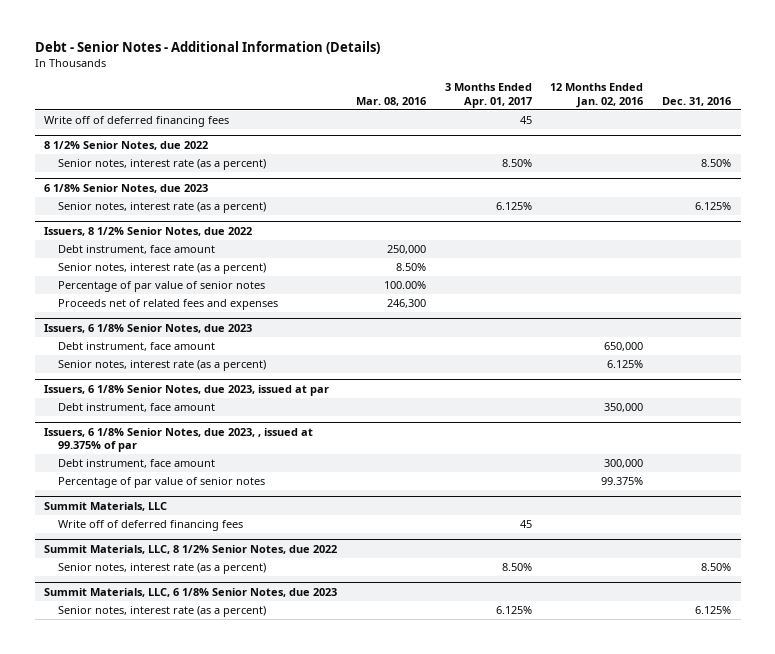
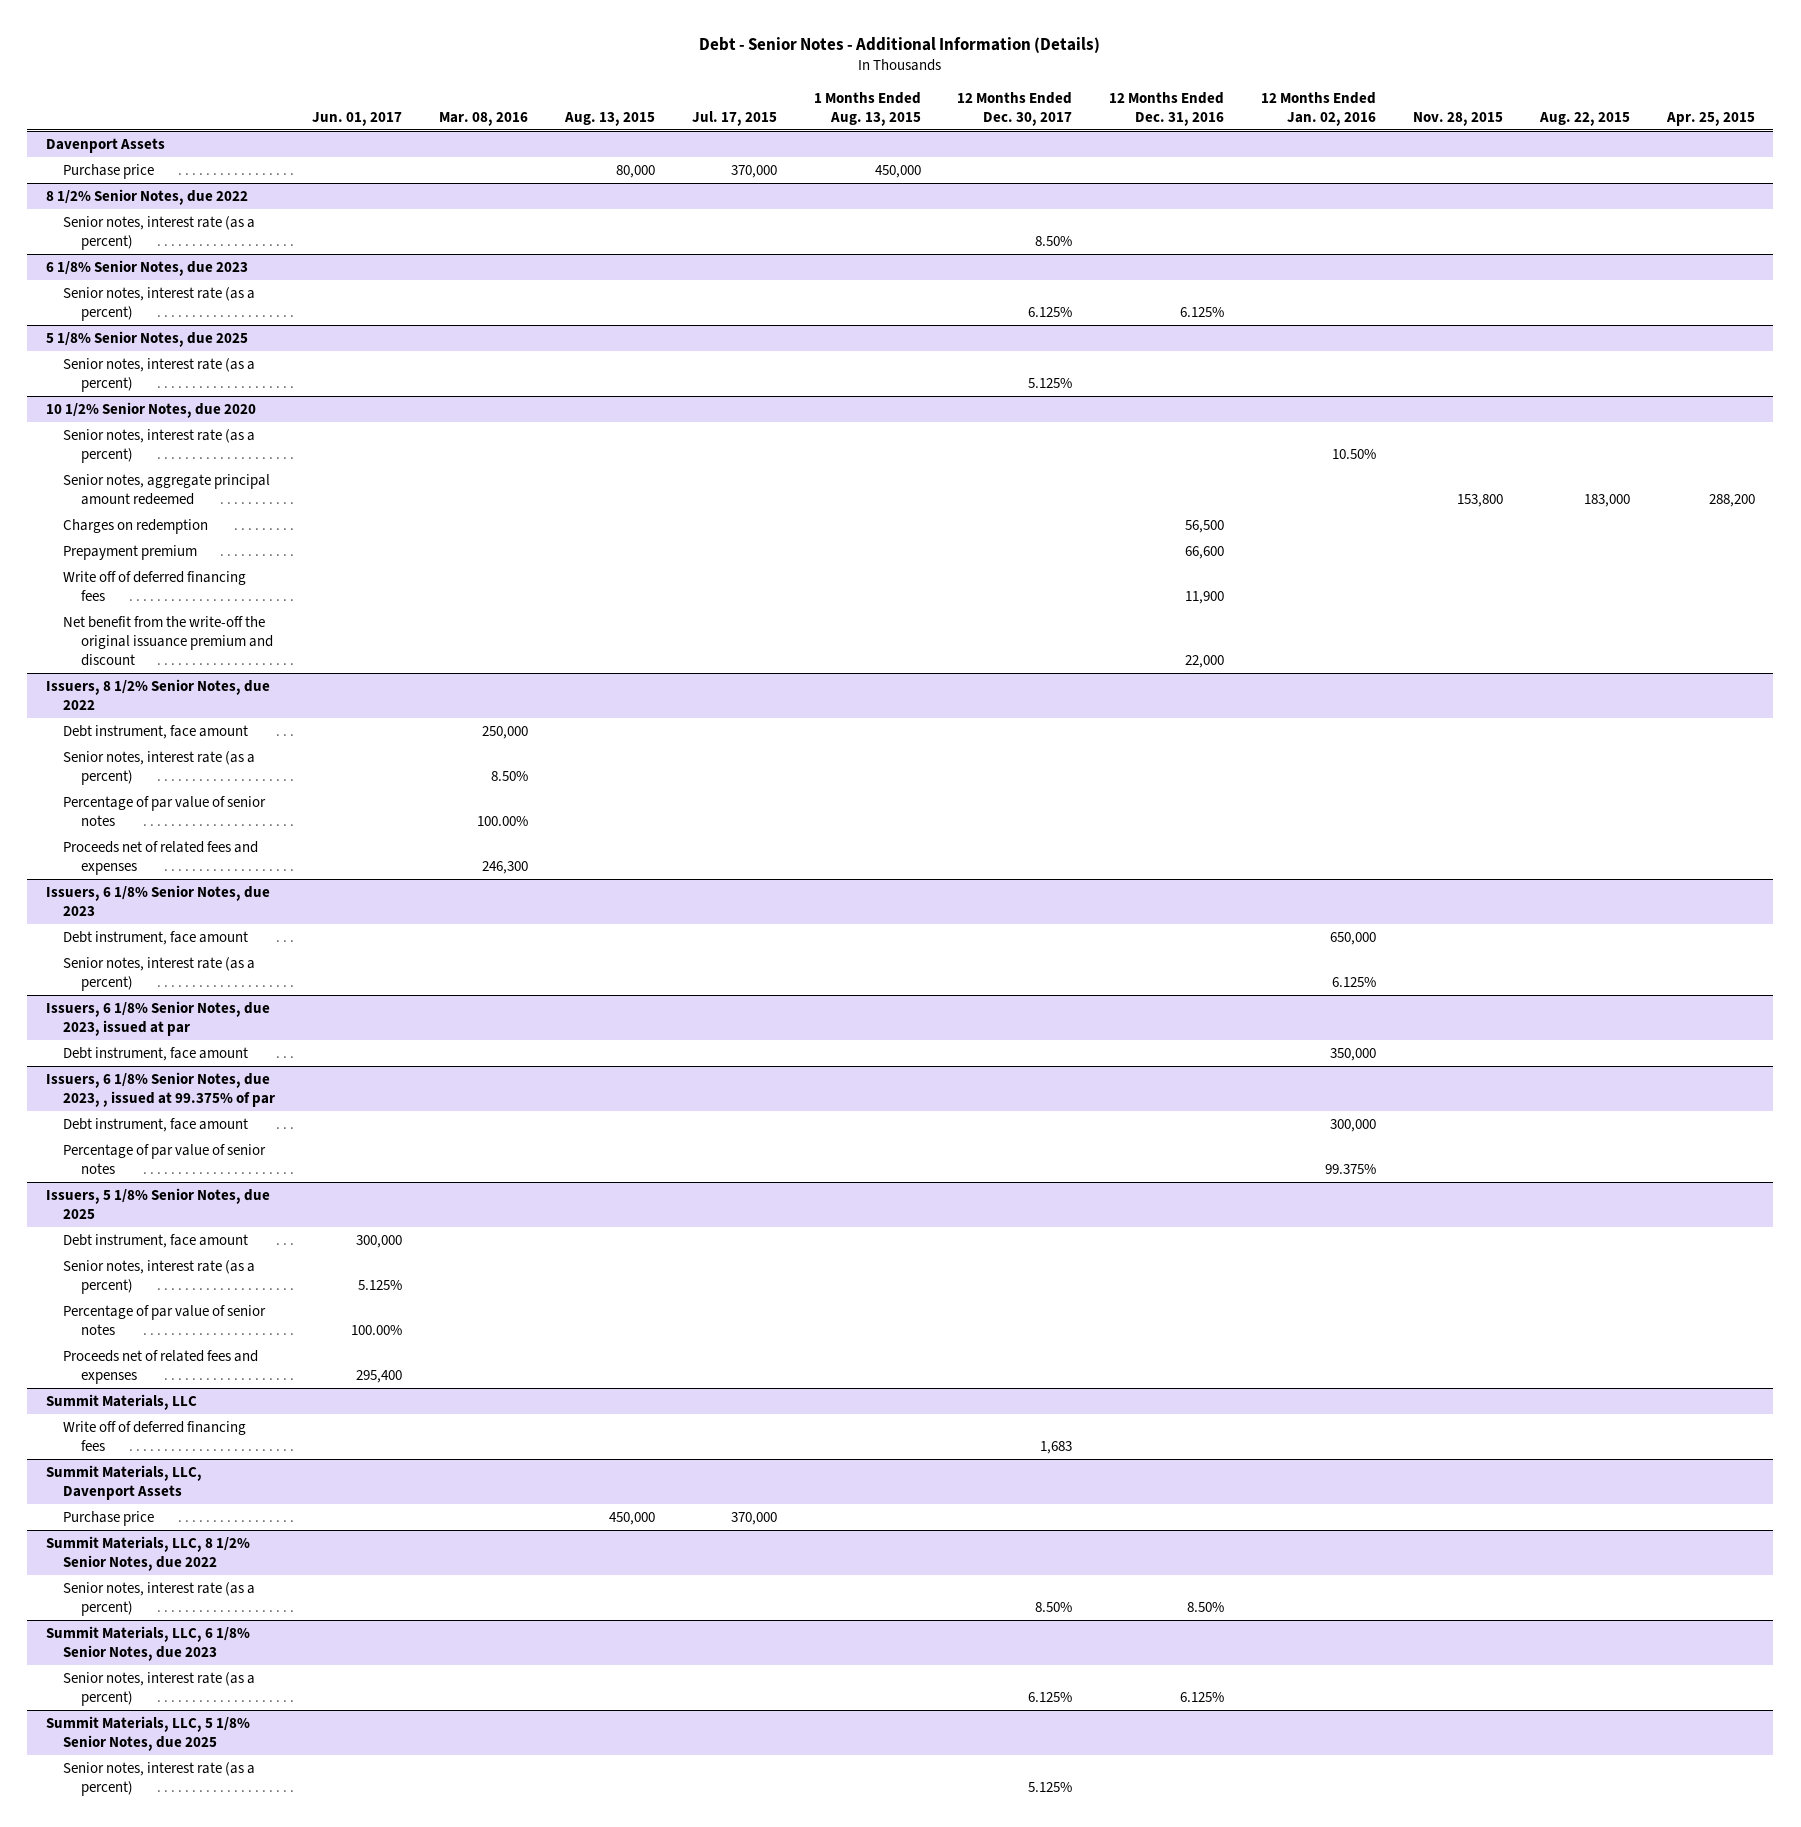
[444,83,532,108] 3 Months Ended Apr. 01, 2017 -> none
[662,96,732,106] Dec. 31, 2016 -> none
none -> [312,112,403,127] Jun. 01, 2017
none -> [563,112,655,127] Aug. 13, 2015
none -> [691,111,777,127] Jul. 17, 2015
none -> [813,91,921,127] 1 Months Ended Aug. 13, 2015
none -> [957,91,1073,127] 12 Months Ended Dec. 30, 2017
none -> [1109,91,1225,127] 12 Months Ended Dec. 31, 2016
none -> [1413,112,1504,127] Nov. 28, 2015
none -> [1538,112,1630,127] Aug. 22, 2015
none -> [1665,112,1755,127] Apr. 25, 2015
[43,115,229,127] Write off of deferred financing fees -> none
none -> [45,137,165,153] Davenport Assets
none -> [63,163,155,179] Purchase price
none -> [45,330,248,347] 5 1/8% Senior Notes, due 2025
none -> [63,357,256,392] Senior notes, interest rate (as a percent)
none -> [45,401,256,418] 10 1/2% Senior Notes, due 2020
none -> [63,428,256,463] Senior notes, interest rate (as a percent)
none -> [63,473,271,505] Senior notes, aggregate principal amount redeemed
none -> [63,518,209,534] Charges on redemption
none -> [63,544,198,560] Prepayment premium
none -> [63,570,247,601] Write off of deferred financing fees
none -> [63,615,273,667] Net benefit from the write-off the original issuance premium and discount
none -> [45,1187,270,1219] Issuers, 5 1/8% Senior Notes, due 2025
none -> [63,1233,249,1248] Debt instrument, face amount
none -> [63,1259,256,1294] Senior notes, interest rate (as a percent)
none -> [63,1304,267,1335] Percentage of par value of senior notes
none -> [63,1349,259,1384] Proceeds net of related fees and expenses
none -> [45,1464,202,1500] Summit Materials, LLC, Davenport Assets
none -> [63,1510,155,1526] Purchase price
none -> [45,1715,250,1751] Summit Materials, LLC, 5 1/8% Senior Notes, due 2025
none -> [63,1761,256,1796] Senior notes, interest rate (as a percent)

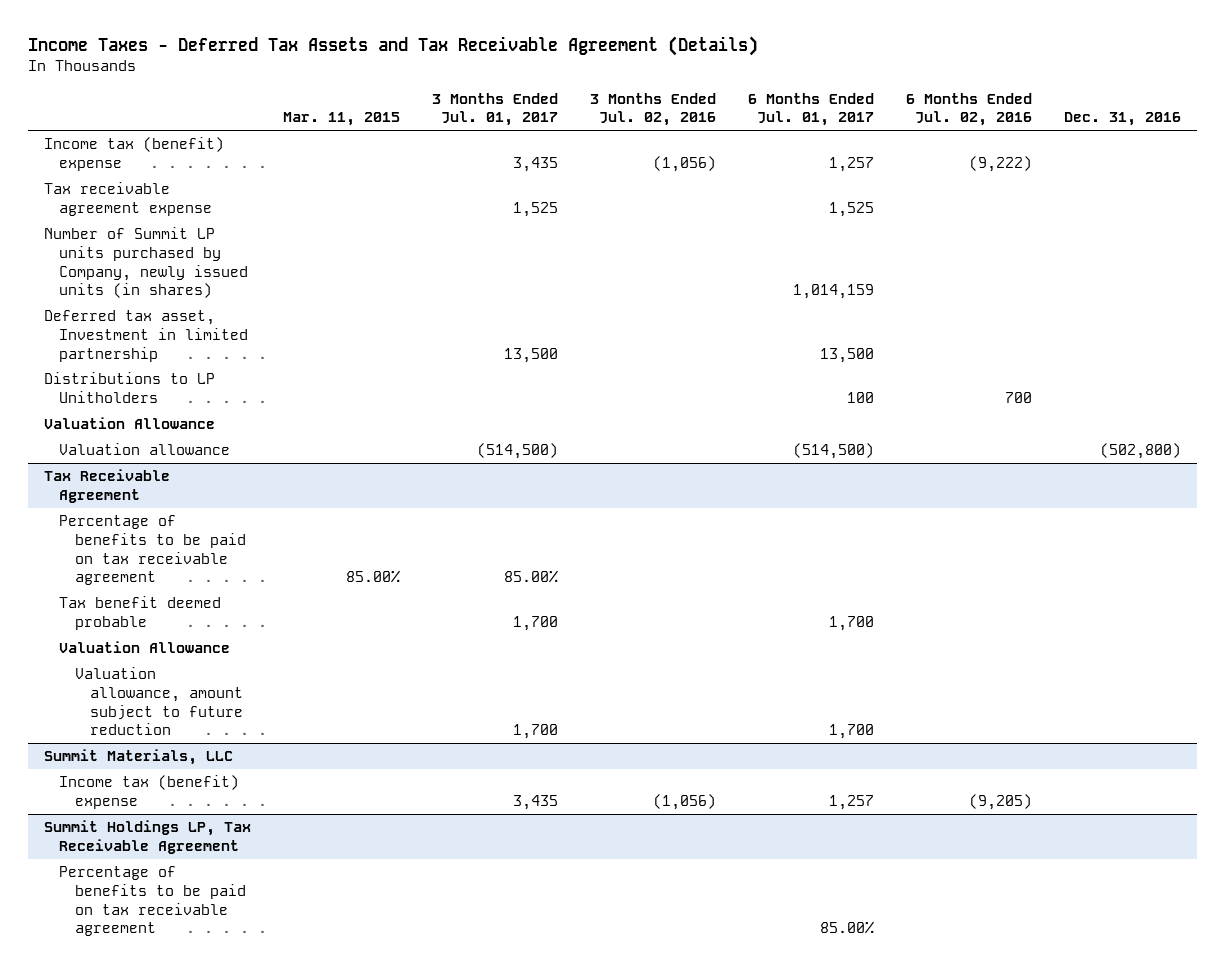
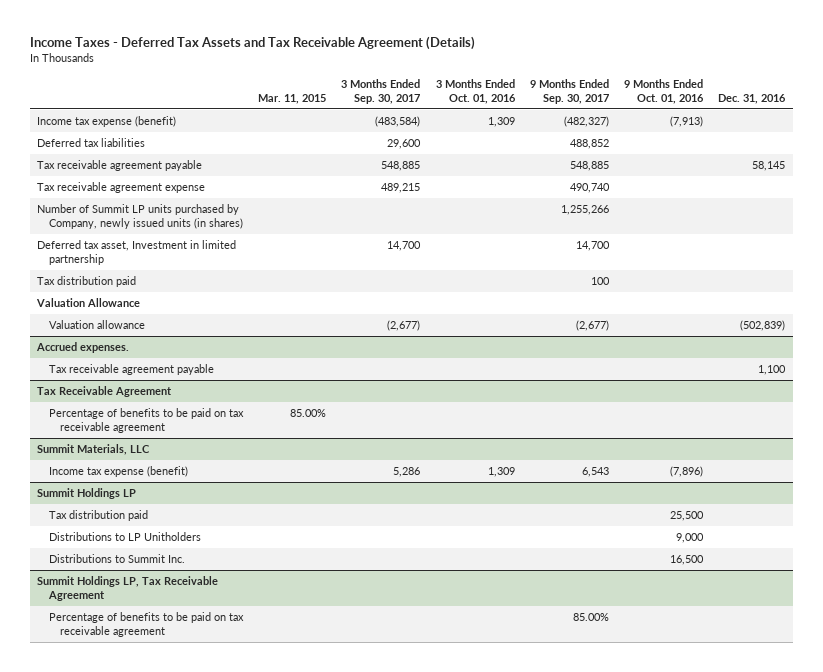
[431,92,558,127] 3 Months Ended Jul. 01, 2017 -> none
[589,92,716,127] 3 Months Ended Jul. 02, 2016 -> none
[747,92,874,127] 6 Months Ended Jul. 01, 2017 -> none
[905,92,1032,127] 6 Months Ended Jul. 02, 2016 -> none
none -> [341,78,421,104] 3 Months Ended Sep. 30, 2017
none -> [435,78,516,104] 3 Months Ended Oct. 01, 2016
none -> [529,78,609,104] 9 Months Ended Sep. 30, 2017
none -> [624,78,705,104] 9 Months Ended Oct. 01, 2016
[43,137,224,171] Income tax (benefit) expense -> [37,115,177,127] Income tax expense (benefit)
none -> [37,137,146,147] Deferred tax liabilities
none -> [37,159,203,171] Tax receivable agreement payable
[43,372,215,403] Distributions to LP Unitholders -> none
none -> [37,275,137,287] Tax distribution paid
[1099,443,1181,460] (502,800) -> [740,319,786,331] (502,839)
none -> [36,341,130,353] Accrued expenses.
none -> [48,363,214,375] Tax receivable agreement payable
[59,596,222,630] Tax benefit deemed probable -> none
[59,641,231,654] Valuation Allowance -> none
[74,667,244,736] Valuation allowance, amount subject to future reduction -> none
[59,775,240,809] Income tax (benefit) expense -> [48,465,188,477] Income tax expense (benefit)
none -> [37,487,137,499] Summit Holdings LP
none -> [48,509,148,521] Tax distribution paid
none -> [48,531,201,541] Distributions to LP Unitholders
none -> [48,553,185,563] Distributions to Summit Inc.

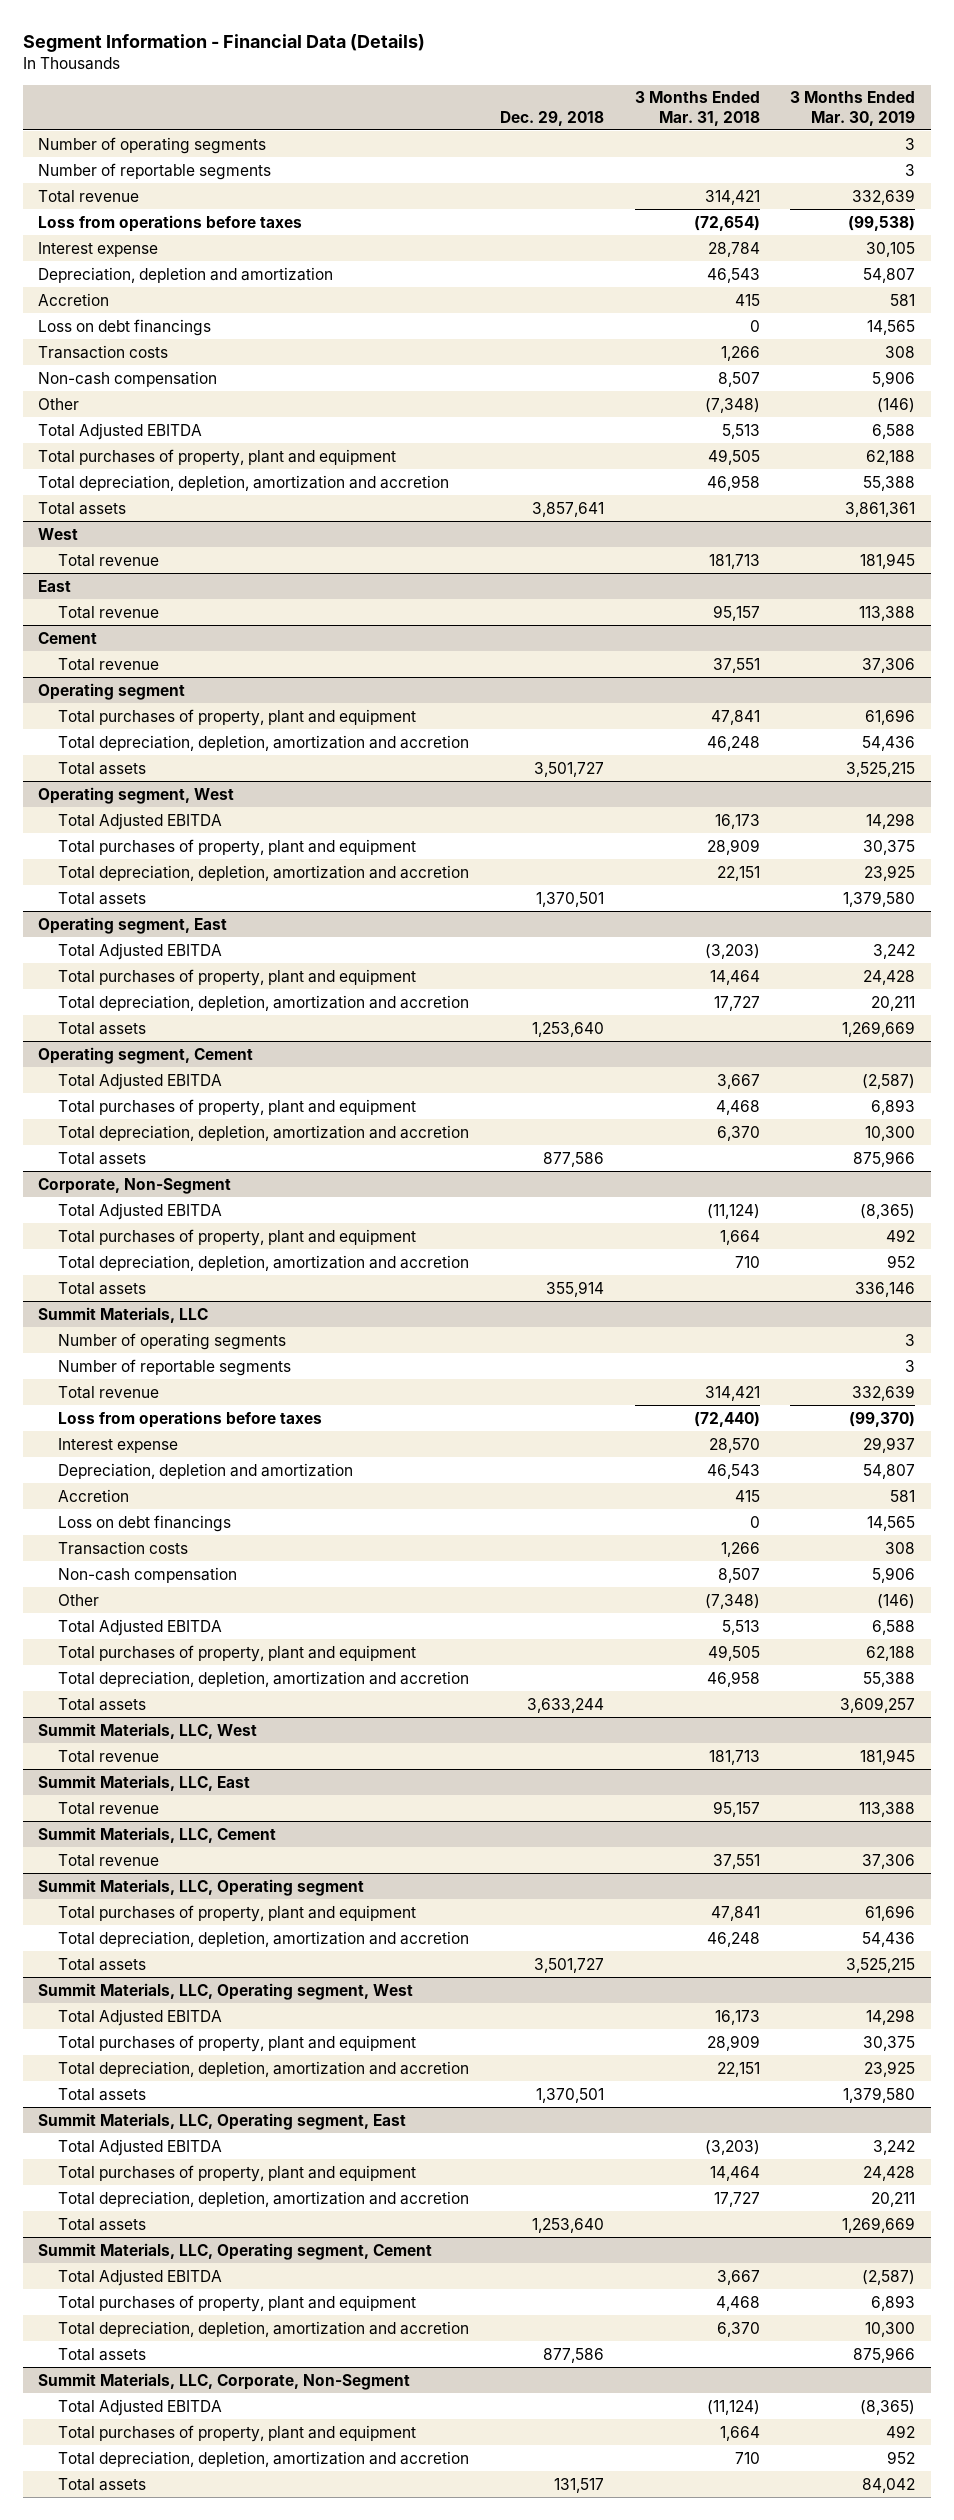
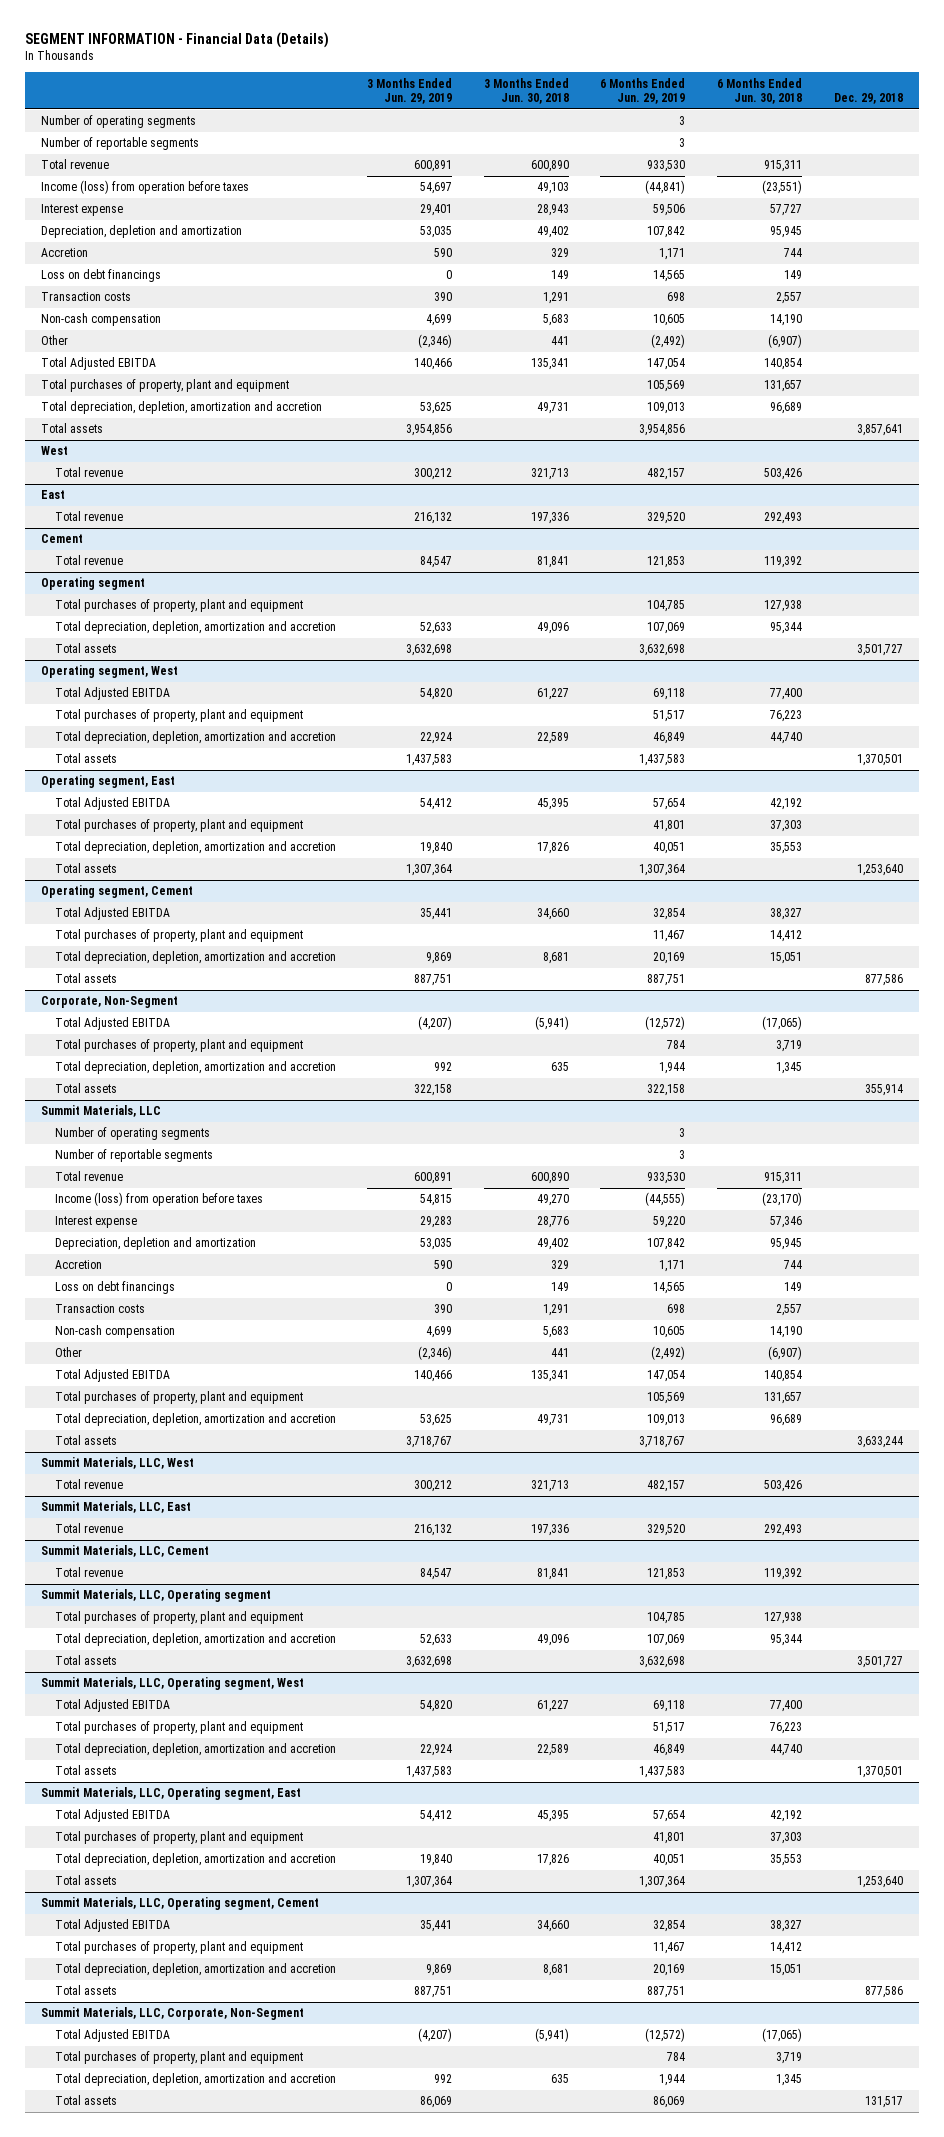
[23,33,426,52] Segment Information - Financial Data (Details) -> [25,31,330,48] SEGMENT INFORMATION - Financial Data (Details)
[634,91,760,126] 3 Months Ended Mar. 31, 2018 -> none
[790,91,916,126] 3 Months Ended Mar. 30, 2019 -> none
none -> [367,77,453,105] 3 Months Ended Jun. 29, 2019
none -> [483,77,569,105] 3 Months Ended Jun. 30, 2018
none -> [600,77,686,105] 6 Months Ended Jun. 29, 2019
none -> [717,77,803,105] 6 Months Ended Jun. 30, 2018
[38,214,303,232] Loss from operations before taxes -> [40,180,249,195] Income (loss) from operation before taxes
[58,1410,323,1428] Loss from operations before taxes -> [54,1192,263,1207] Income (loss) from operation before taxes

